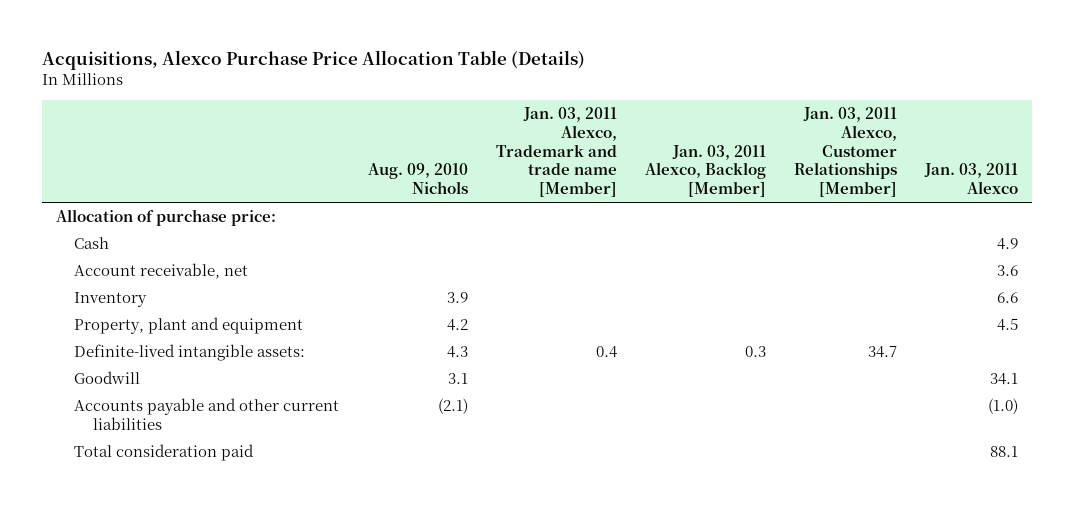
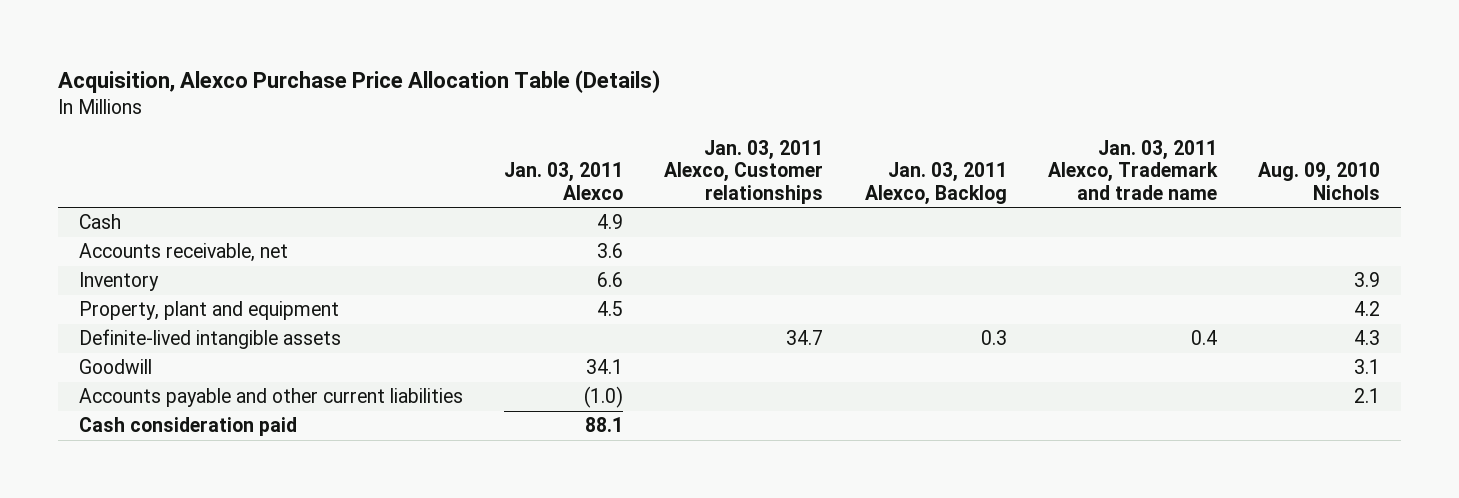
[42,50,586,71] Acquisitions, Alexco Purchase Price Allocation Table (Details) -> [58,70,661,94] Acquisition, Alexco Purchase Price Allocation Table (Details)
[495,107,617,198] Jan. 03, 2011 Alexco, Trademark and trade name [Member] -> none
[644,144,766,198] Jan. 03, 2011 Alexco, Backlog [Member] -> none
[794,107,898,198] Jan. 03, 2011 Alexco, Customer Relationships [Member] -> none
none -> [664,139,824,204] Jan. 03, 2011 Alexco, Customer relationships
none -> [864,162,1007,205] Jan. 03, 2011 Alexco, Backlog
none -> [1047,139,1218,200] Jan. 03, 2011 Alexco, Trademark and trade name
[56,208,277,226] Allocation of purchase price: -> none
[74,262,249,279] Account receivable, net -> [78,243,288,263] Accounts receivable, net
[74,343,306,361] Definite-lived intangible assets: -> [78,329,341,350] Definite-lived intangible assets
[437,397,468,414] (2.1) -> [1354,388,1381,404] 2.1
[74,443,255,461] Total consideration paid -> [78,417,297,437] Cash consideration paid

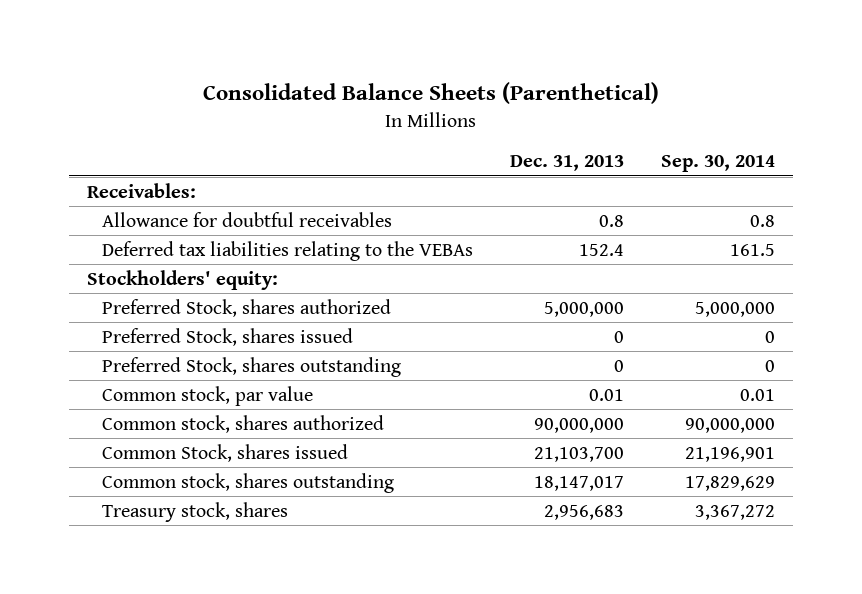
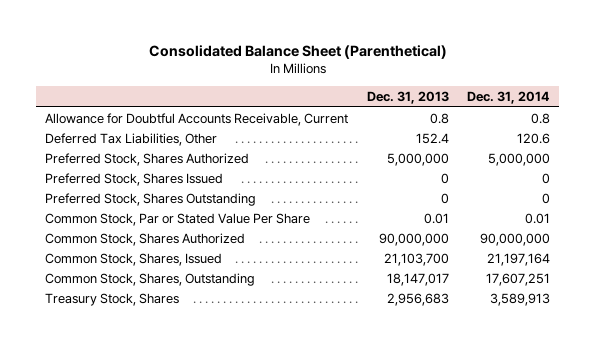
[203,81,660,104] Consolidated Balance Sheets (Parenthetical) -> [148,45,447,60] Consolidated Balance Sheet (Parenthetical)
[660,155,775,173] Sep. 30, 2014 -> none
none -> [467,90,551,104] Dec. 31, 2014
[87,182,197,198] Receivables: -> none
[87,269,279,290] Stockholders' equity: -> none
[102,211,393,227] Allowance for doubtful receivables -> [45,112,349,126] Allowance for Doubtful Accounts Receivable, Current
[102,240,474,261] Deferred tax liabilities relating to the VEBAs -> [45,132,218,146] Deferred Tax Liabilities, Other
[102,298,392,317] Preferred Stock, shares authorized -> [45,152,250,166] Preferred Stock, Shares Authorized
[102,327,354,346] Preferred Stock, shares issued -> [45,172,224,186] Preferred Stock, Shares Issued
[102,356,402,377] Preferred Stock, shares outstanding -> [45,192,257,206] Preferred Stock, Shares Outstanding
[102,385,314,406] Common stock, par value -> [45,212,311,226] Common Stock, Par or Stated Value Per Share
[102,414,385,433] Common stock, shares authorized -> [45,232,246,246] Common Stock, Shares Authorized
[102,443,349,462] Common Stock, shares issued -> [45,252,223,266] Common Stock, Shares, Issued
[102,472,395,493] Common stock, shares outstanding -> [45,272,256,286] Common Stock, Shares, Outstanding
[102,501,289,522] Treasury stock, shares -> [45,292,180,306] Treasury Stock, Shares

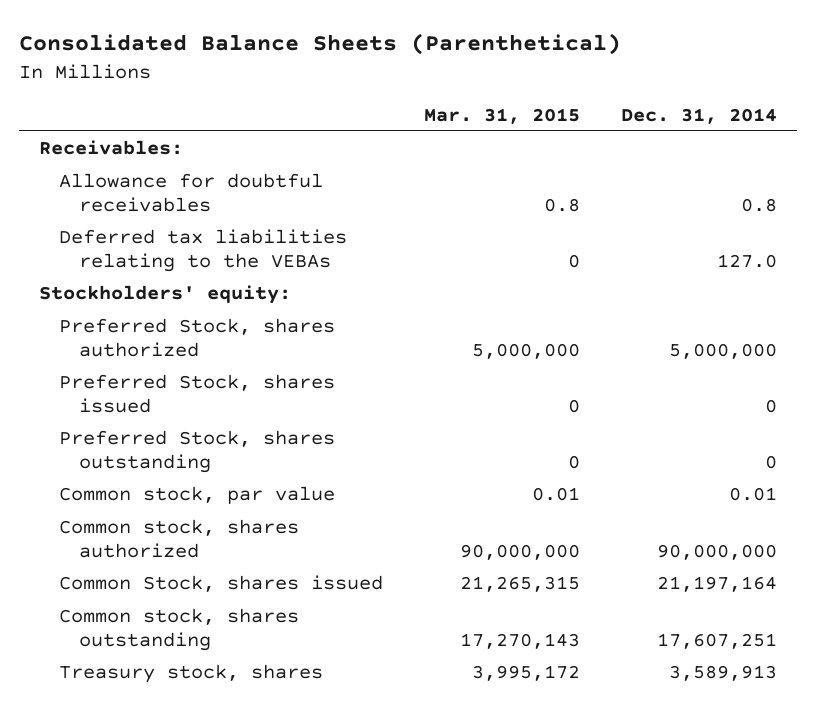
[148,45,447,60] Consolidated Balance Sheet (Parenthetical) -> [18,33,621,56] Consolidated Balance Sheets (Parenthetical)
[366,90,449,104] Dec. 31, 2013 -> none
none -> [423,107,580,124] Mar. 31, 2015
none -> [39,140,184,156] Receivables:
[45,112,349,126] Allowance for Doubtful Accounts Receivable, Current -> [59,173,324,213] Allowance for doubtful receivables
[45,132,218,146] Deferred Tax Liabilities, Other -> [59,229,348,273] Deferred tax liabilities relating to the VEBAs
[517,132,551,144] 120.6 -> [716,254,777,269] 127.0
none -> [39,285,292,305] Stockholders' equity:
[45,152,250,166] Preferred Stock, Shares Authorized -> [59,318,336,358] Preferred Stock, shares authorized
[45,172,224,186] Preferred Stock, Shares Issued -> [59,374,336,414] Preferred Stock, shares issued
[45,192,257,206] Preferred Stock, Shares Outstanding -> [59,430,336,474] Preferred Stock, shares outstanding
[45,212,311,226] Common Stock, Par or Stated Value Per Share -> [59,486,336,505] Common stock, par value
[45,232,246,246] Common Stock, Shares Authorized -> [59,519,300,559] Common stock, shares authorized
[45,252,223,266] Common Stock, Shares, Issued -> [59,575,384,593] Common Stock, shares issued
[45,272,256,286] Common Stock, Shares, Outstanding -> [59,608,300,652] Common stock, shares outstanding
[45,292,180,306] Treasury Stock, Shares -> [59,664,324,684] Treasury stock, shares

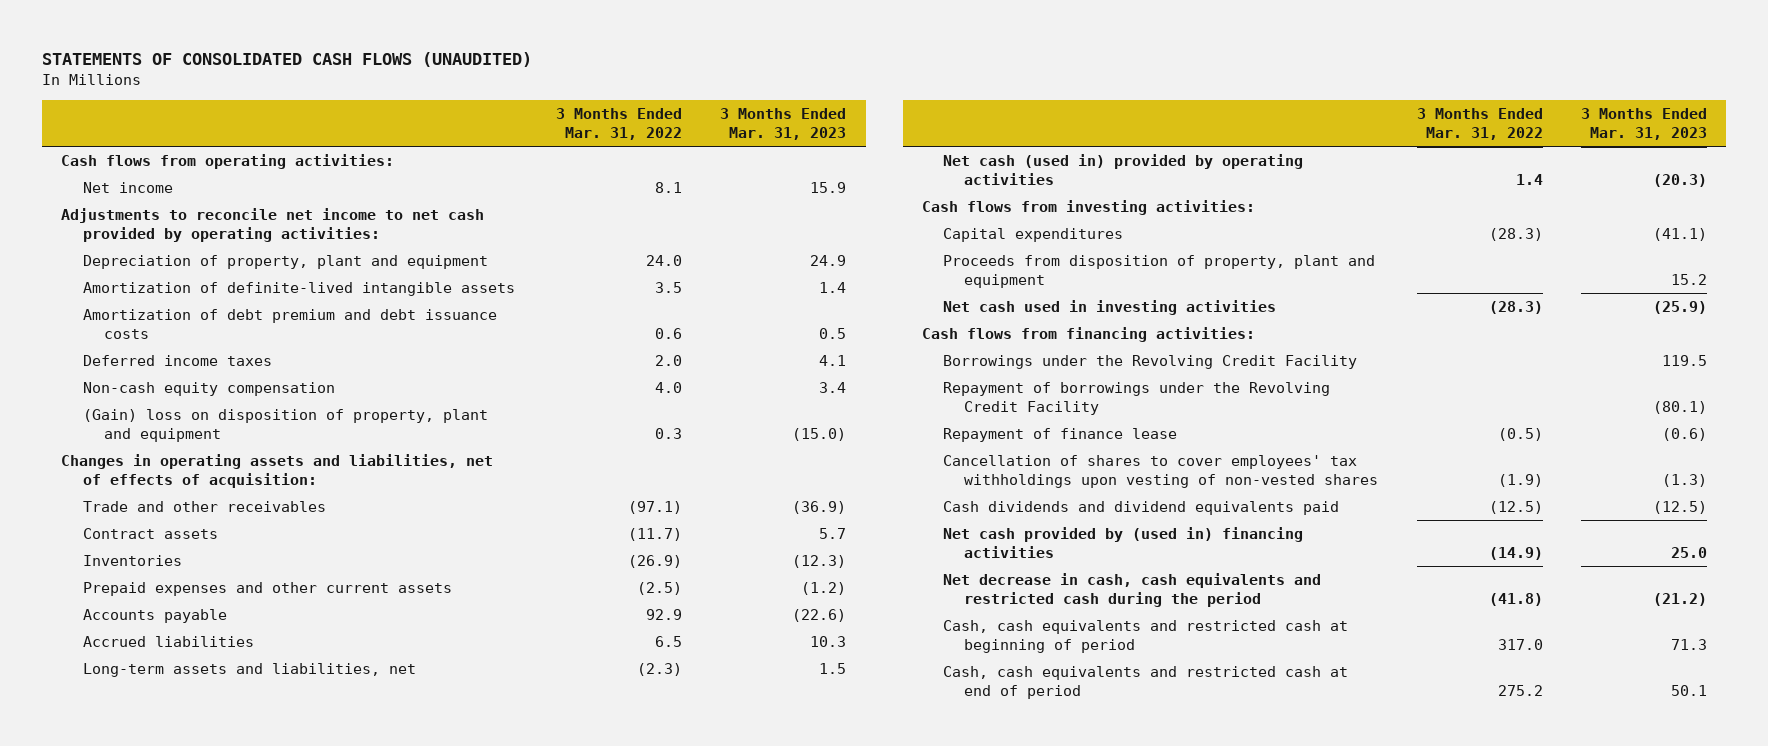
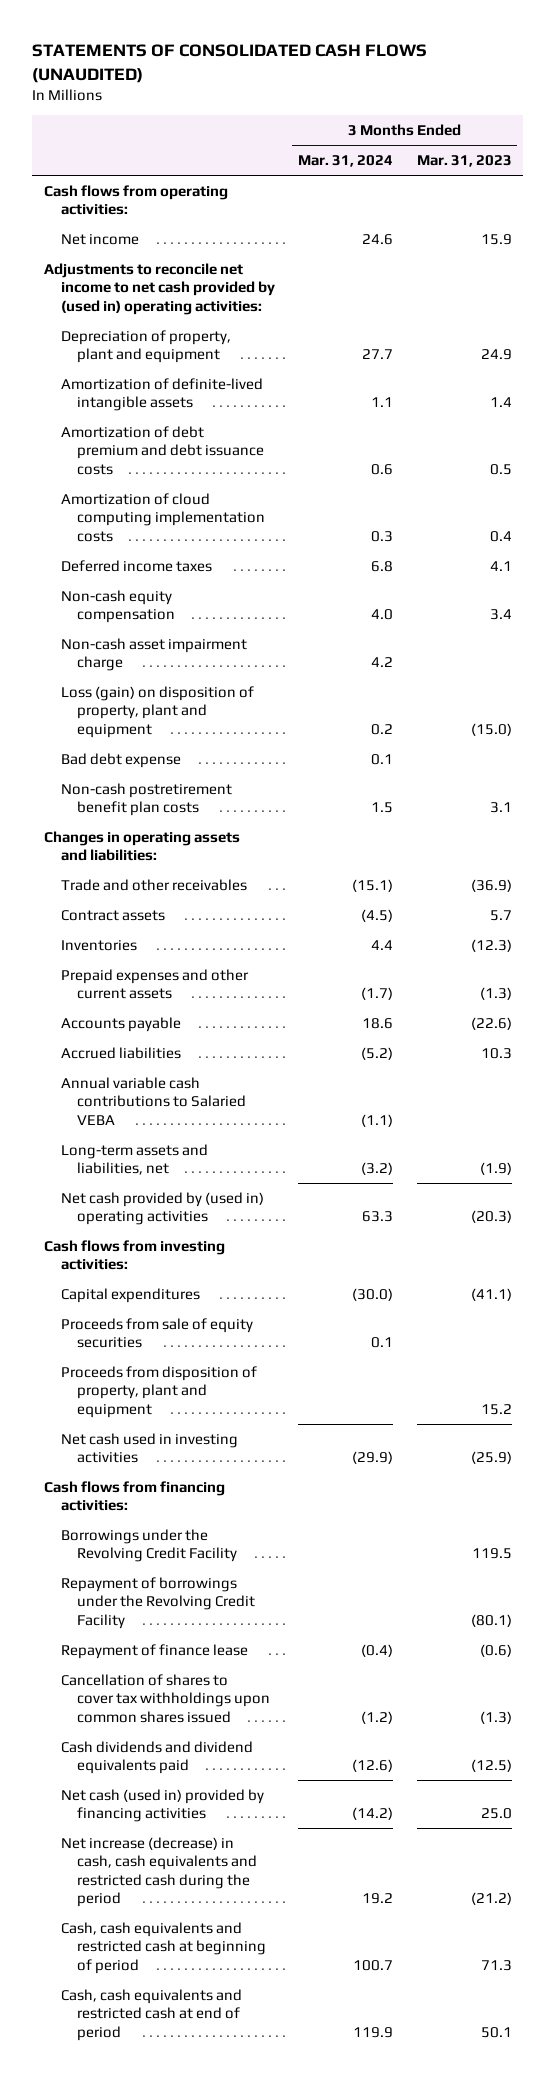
[556,108,683,141] 3 Months Ended Mar. 31, 2022 -> none
none -> [298,155,394,168] Mar. 31, 2024
[61,208,485,242] Adjustments to reconcile net income to net cash provided by operating activities: -> [44,262,275,315] Adjustments to reconcile net income to net cash provided by (used in) operating activities:
none -> [60,492,266,542] Amortization of cloud computing implementation costs
none -> [60,637,247,672] Non-cash asset impairment charge
[82,409,488,442] (Gain) loss on disposition of property, plant and equipment -> [60,685,254,738] Loss (gain) on disposition of property, plant and equipment
none -> [60,752,181,768] Bad debt expense
none -> [60,782,232,817] Non-cash postretirement benefit plan costs
[61,454,494,488] Changes in operating assets and liabilities, net of effects of acquisition: -> [44,830,241,862] Changes in operating assets and liabilities:
[801,582,847,596] (1.2) -> [479,987,512,1001] (1.3)
none -> [60,1076,247,1125] Annual variable cash contributions to Salaried VEBA
[819,663,847,675] 1.5 -> [479,1162,512,1176] (1.9)
[943,154,1304,185] Net cash (used in) provided by operating activities -> [60,1191,264,1226] Net cash provided by (used in) operating activities
none -> [60,1317,253,1349] Proceeds from sale of equity securities
[943,455,1379,488] Cancellation of shares to cover employees' tax withholdings upon vesting of non-vested shares -> [60,1673,271,1723] Cancellation of shares to cover tax withholdings upon common shares issued
[943,527,1304,558] Net cash provided by (used in) financing activities -> [60,1788,264,1823] Net cash (used in) provided by financing activities
[943,573,1322,607] Net decrease in cash, cash equivalents and restricted cash during the period -> [60,1836,258,1907] Net increase (decrease) in cash, cash equivalents and restricted cash during the period

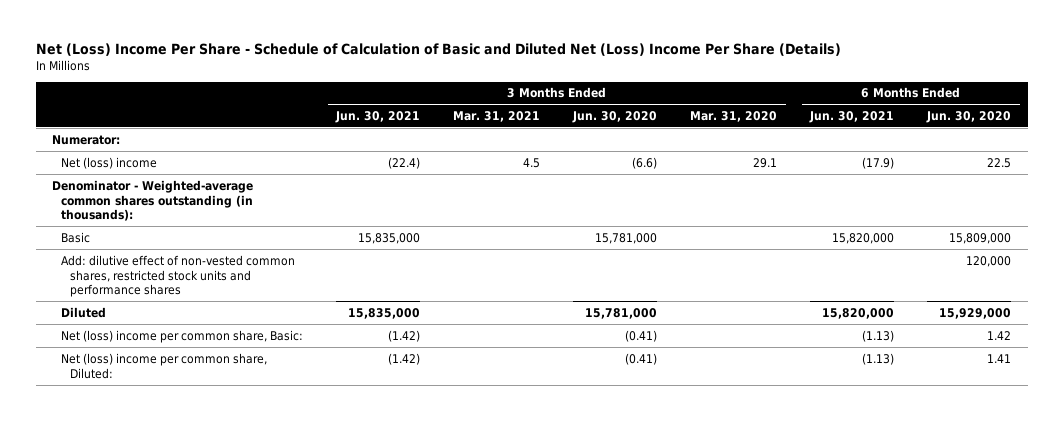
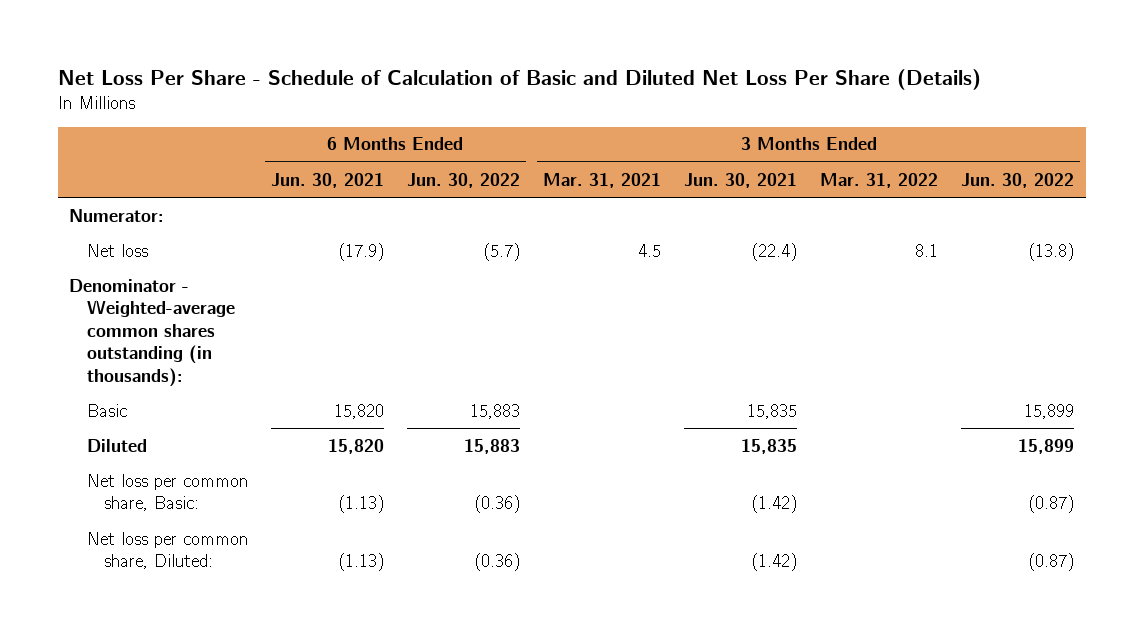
[35,43,841,57] Net (Loss) Income Per Share - Schedule of Calculation of Basic and Diluted Net (Loss) Income Per Share (Details) -> [57,69,981,91] Net Loss Per Share - Schedule of Calculation of Basic and Diluted Net Loss Per Share (Details)
[572,110,658,123] Jun. 30, 2020 -> none
[690,110,778,122] Mar. 31, 2020 -> none
[926,110,1012,123] Jun. 30, 2020 -> none
none -> [406,172,520,188] Jun. 30, 2022
none -> [820,172,939,188] Mar. 31, 2022
none -> [961,172,1075,188] Jun. 30, 2022
[61,156,158,169] Net (loss) income -> [86,243,148,257] Net loss
[61,254,296,298] Add: dilutive effect of non-vested common shares, restricted stock units and performance shares -> none
[358,232,421,244] 15,835,000 -> [746,403,797,419] 15,835
[832,232,895,244] 15,820,000 -> [333,403,384,419] 15,820
[348,307,421,319] 15,835,000 -> [740,438,797,454] 15,835
[822,307,895,319] 15,820,000 -> [327,438,384,454] 15,820
[61,329,304,343] Net (loss) income per common share, Basic: -> [86,473,248,512] Net loss per common share, Basic:
[61,352,268,379] Net (loss) income per common share, Diluted: -> [86,531,248,570] Net loss per common share, Diluted:

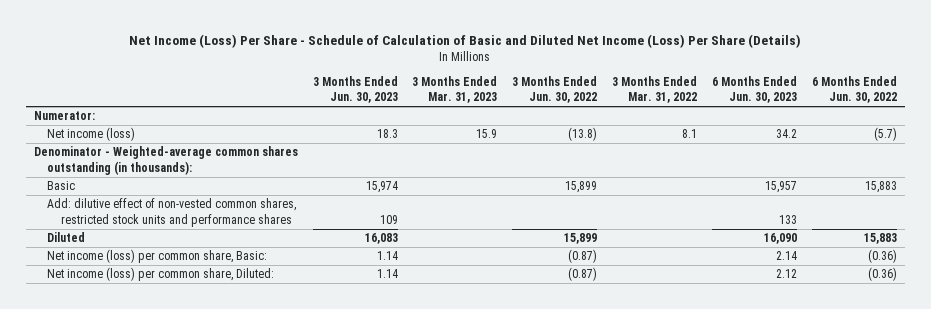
[57,69,981,91] Net Loss Per Share - Schedule of Calculation of Basic and Diluted Net Loss Per Share (Details) -> [129,33,802,48] Net Income (Loss) Per Share - Schedule of Calculation of Basic and Diluted Net Income (Loss) Per Share (Details)
[270,172,384,188] Jun. 30, 2021 -> none
[542,172,661,188] Mar. 31, 2021 -> none
[683,172,797,188] Jun. 30, 2021 -> none
none -> [312,75,398,104] 3 Months Ended Jun. 30, 2023
none -> [412,75,498,104] 3 Months Ended Mar. 31, 2023
none -> [712,75,798,104] 6 Months Ended Jun. 30, 2023
[86,243,148,257] Net loss -> [47,127,136,142] Net income (loss)
none -> [47,198,297,227] Add: dilutive effect of non-vested common shares, restricted stock units and performance shares
[86,473,248,512] Net loss per common share, Basic: -> [47,249,268,264] Net income (loss) per common share, Basic:
[86,531,248,570] Net loss per common share, Diluted: -> [47,267,275,282] Net income (loss) per common share, Diluted:

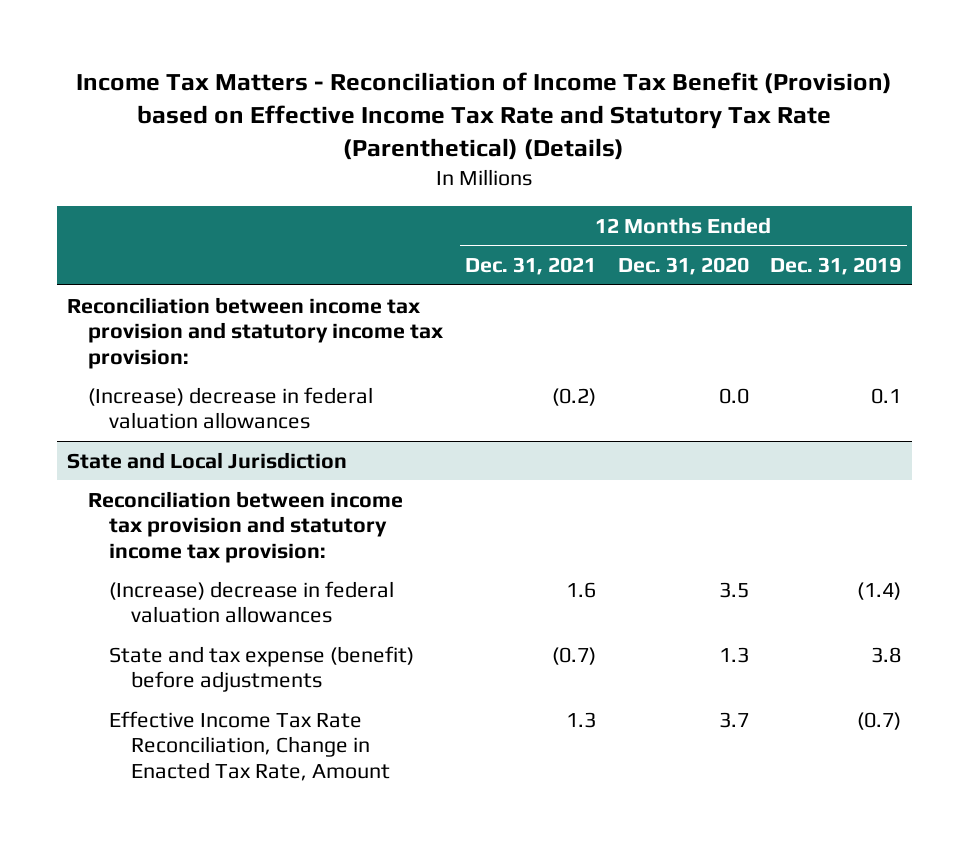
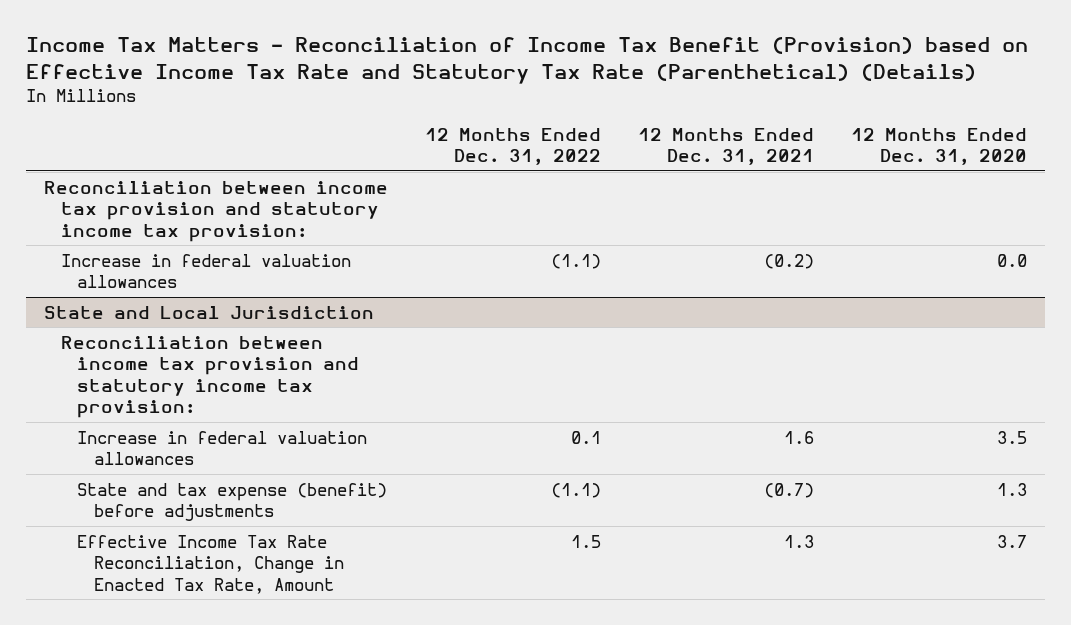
[770,257,902,276] Dec. 31, 2019 -> none
none -> [424,127,601,166] 12 Months Ended Dec. 31, 2022
[88,386,374,430] (Increase) decrease in federal valuation allowances -> [60,253,351,289] Increase in federal valuation allowances
[109,580,395,624] (Increase) decrease in federal valuation allowances -> [77,430,368,466] Increase in federal valuation allowances

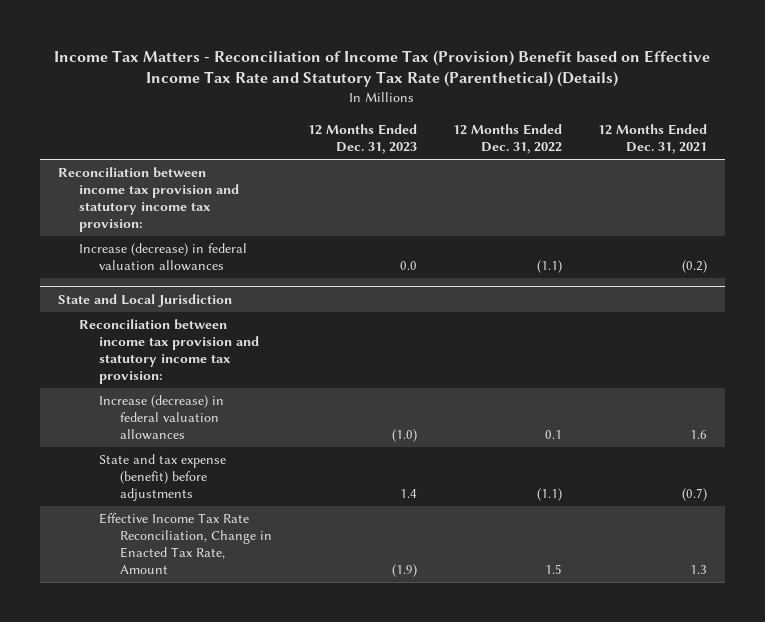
[25,37,1028,84] Income Tax Matters - Reconciliation of Income Tax Benefit (Provision) based on Effective Income Tax Rate and Statutory Tax Rate (Parenthetical) (Details) -> [54,49,711,88] Income Tax Matters - Reconciliation of Income Tax (Provision) Benefit based on Effective Income Tax Rate and Statutory Tax Rate (Parenthetical) (Details)
[850,127,1027,166] 12 Months Ended Dec. 31, 2020 -> none
none -> [308,123,418,154] 12 Months Ended Dec. 31, 2023
[60,253,351,289] Increase in federal valuation allowances -> [78,243,247,272] Increase (decrease) in federal valuation allowances
[77,430,368,466] Increase in federal valuation allowances -> [99,395,225,441] Increase (decrease) in federal valuation allowances

